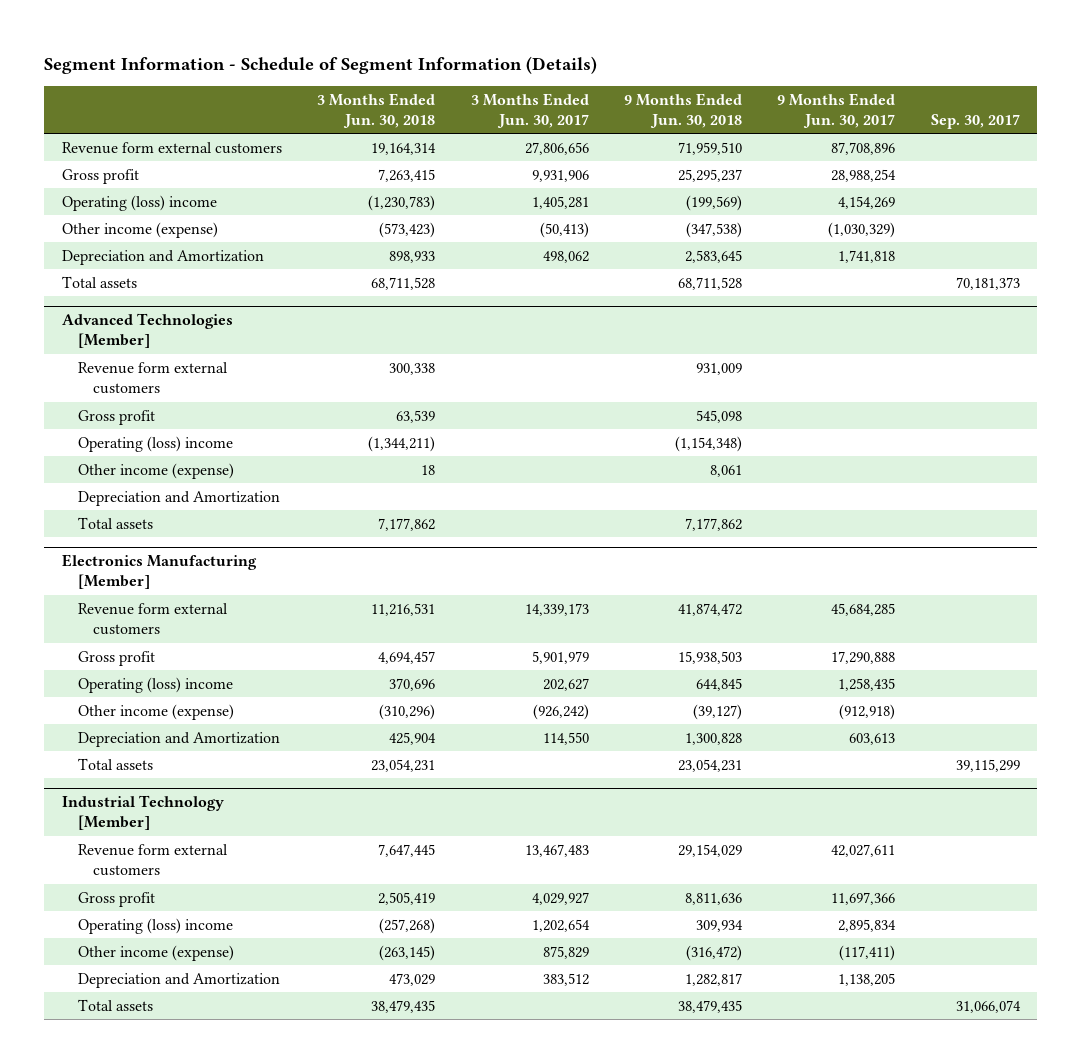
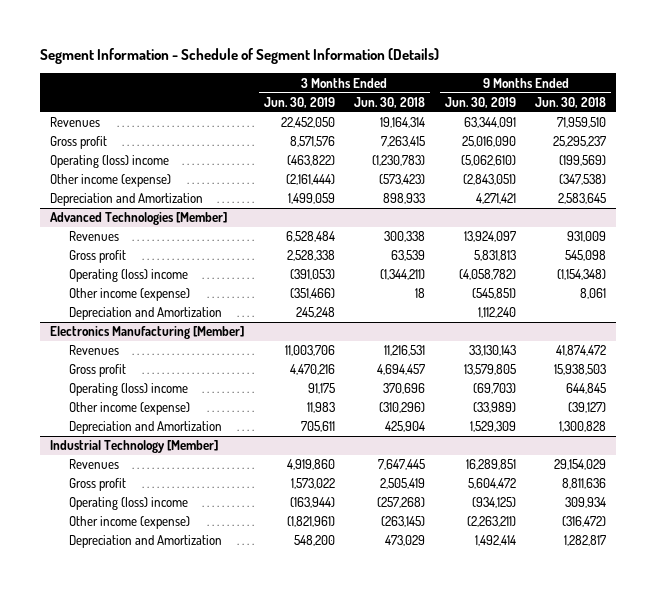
[470,92,589,128] 3 Months Ended Jun. 30, 2017 -> none
[777,92,896,128] 9 Months Ended Jun. 30, 2017 -> none
[930,113,1020,129] Sep. 30, 2017 -> none
none -> [263,97,335,109] Jun. 30, 2019
none -> [444,97,516,109] Jun. 30, 2019
[62,141,283,154] Revenue form external customers -> [49,117,100,128] Revenues
[62,275,138,288] Total assets -> none
[77,361,228,395] Revenue form external customers -> [68,231,119,242] Revenues
[77,516,153,529] Total assets -> none
[77,602,228,636] Revenue form external customers -> [68,345,119,356] Revenues
[77,757,153,770] Total assets -> none
[77,843,228,877] Revenue form external customers -> [68,459,119,470] Revenues
[77,998,153,1011] Total assets -> none

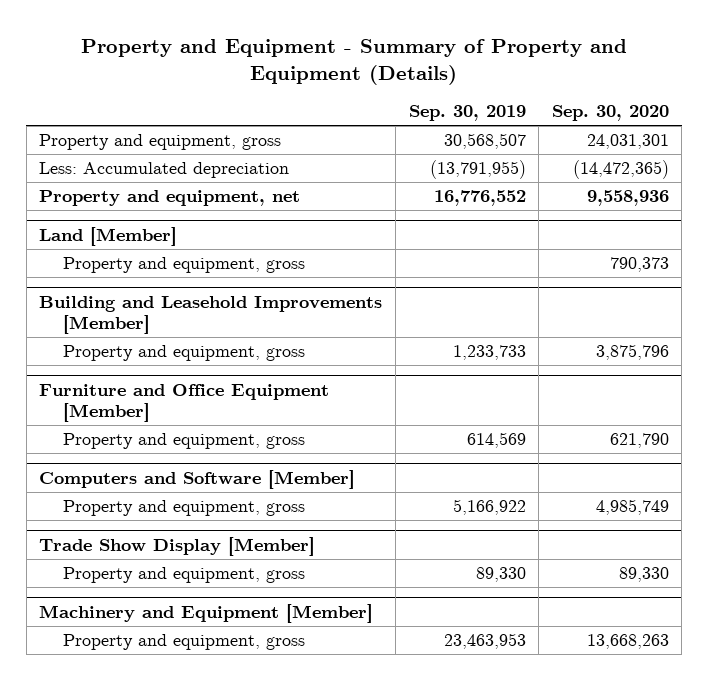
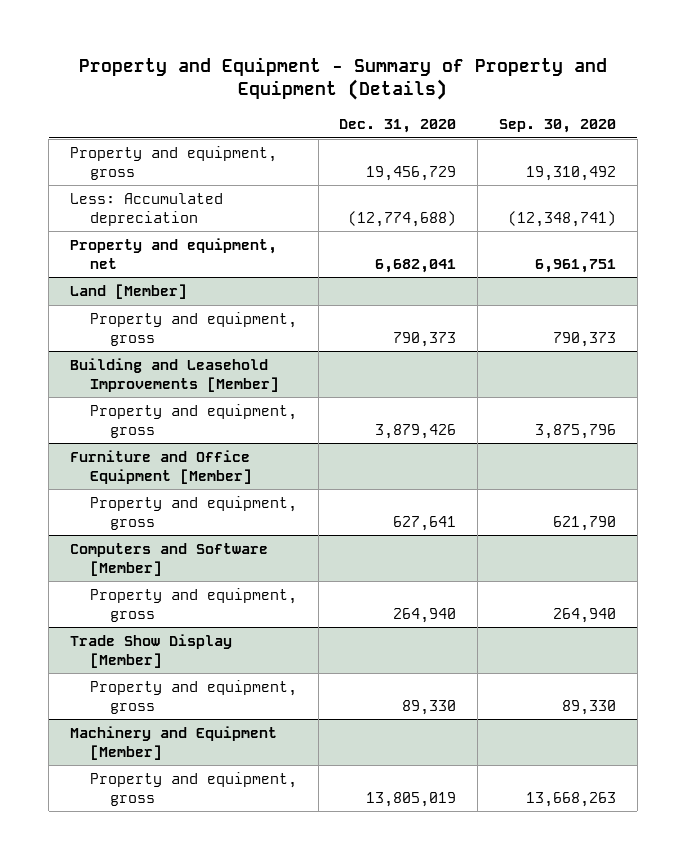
[408,105,526,122] Sep. 30, 2019 -> none
none -> [339,119,457,134] Dec. 31, 2020
[586,133,669,149] 24,031,301 -> [526,165,617,181] 19,310,492
[572,159,669,179] (14,472,365) -> [508,210,617,227] (12,348,741)
[586,189,669,206] 9,558,936 -> [535,258,617,273] 6,961,751
[595,498,669,515] 4,985,749 -> [553,607,617,623] 264,940

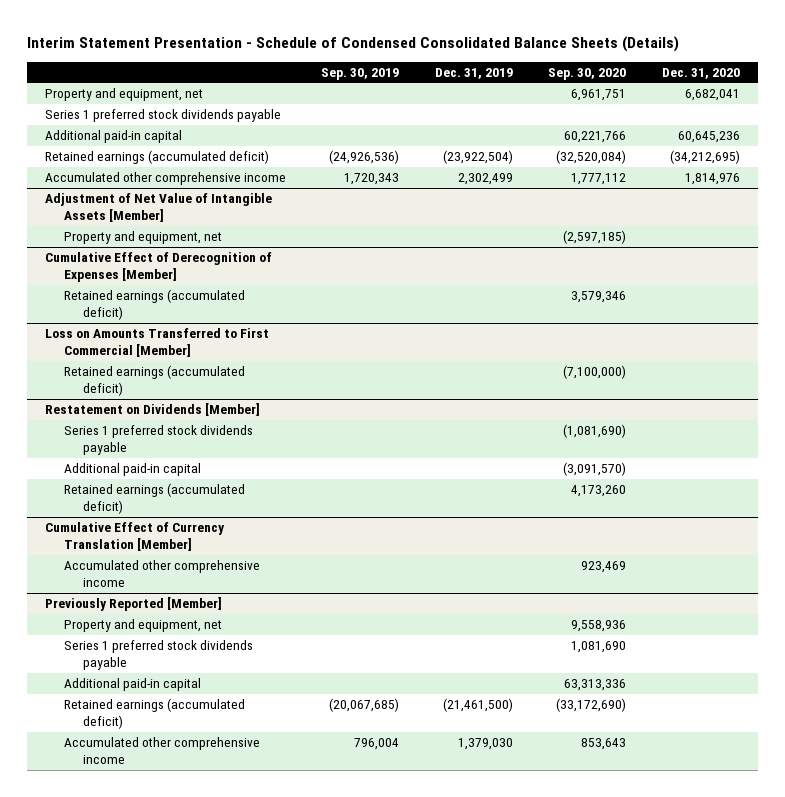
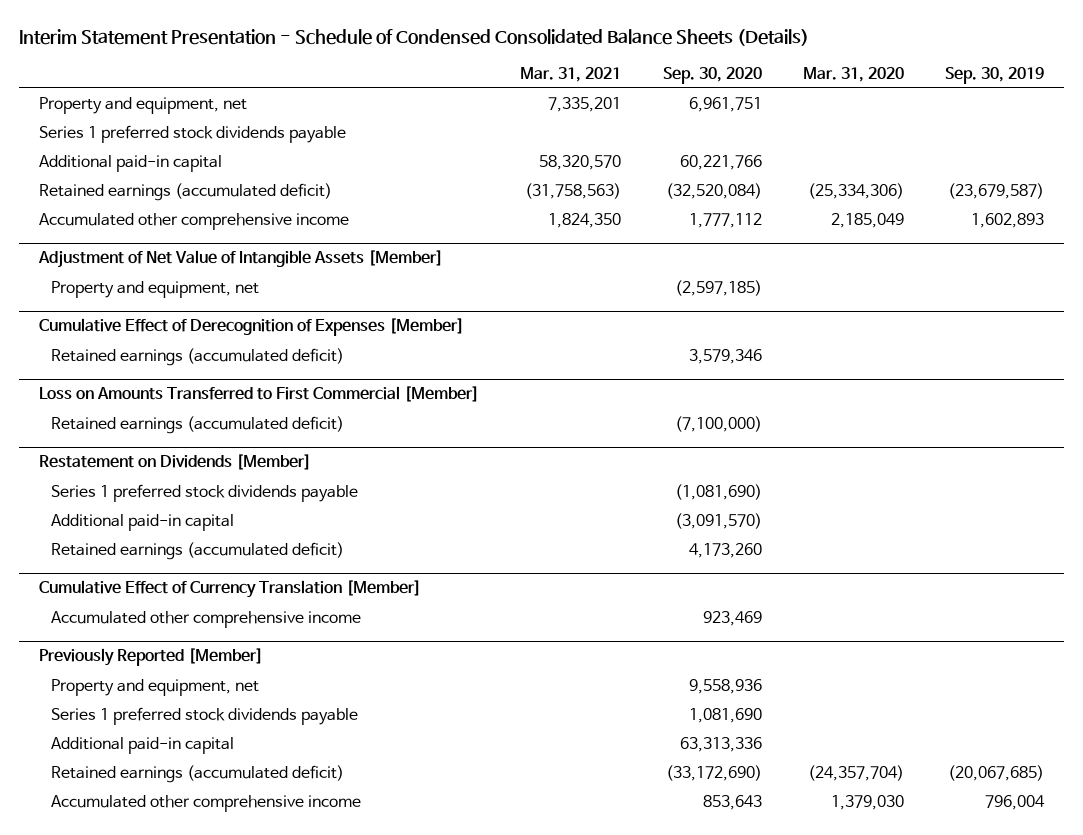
[434,67,513,79] Dec. 31, 2019 -> none
[661,67,740,79] Dec. 31, 2020 -> none
none -> [520,66,622,82] Mar. 31, 2021
none -> [802,66,904,82] Mar. 31, 2020
[329,150,400,165] (24,926,536) -> [947,183,1044,200] (23,679,587)
[344,173,400,186] 1,720,343 -> [970,213,1044,229] 1,602,893

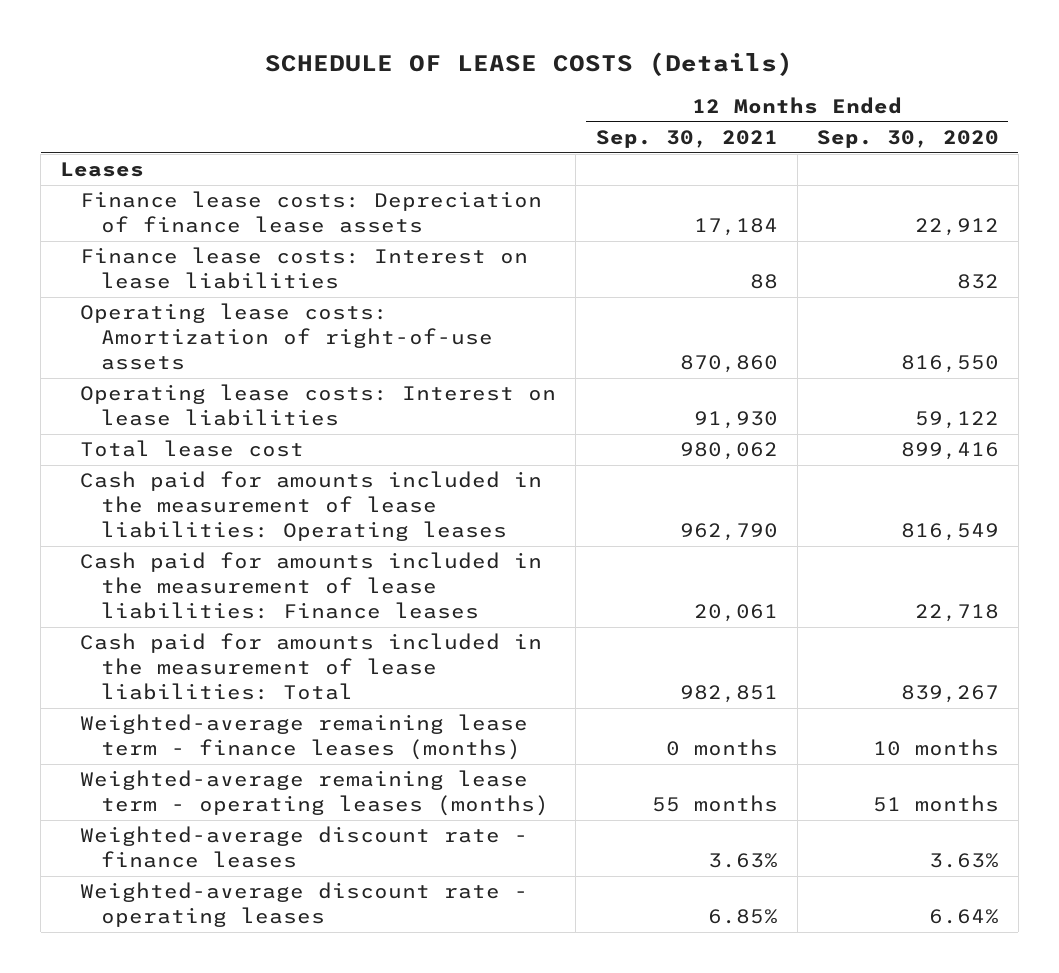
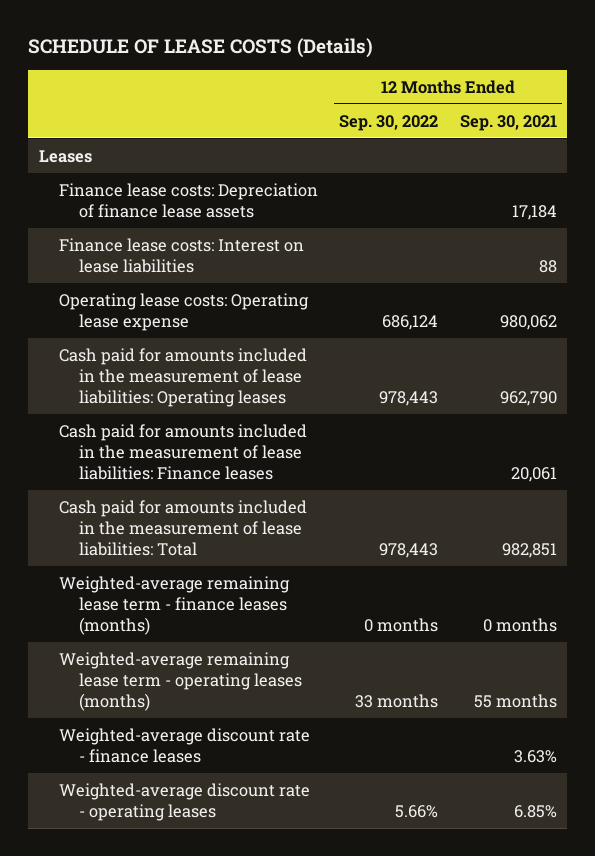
[816,130,999,149] Sep. 30, 2020 -> none
none -> [339,114,439,131] Sep. 30, 2022
[80,303,493,371] Operating lease costs: Amortization of right-of-use assets -> none
[80,440,305,458] Total lease cost -> none
[80,384,557,427] Operating lease costs: Interest on lease liabilities -> [58,292,309,332] Operating lease costs: Operating lease expense
[693,411,778,430] 91,930 -> [499,315,557,331] 980,062

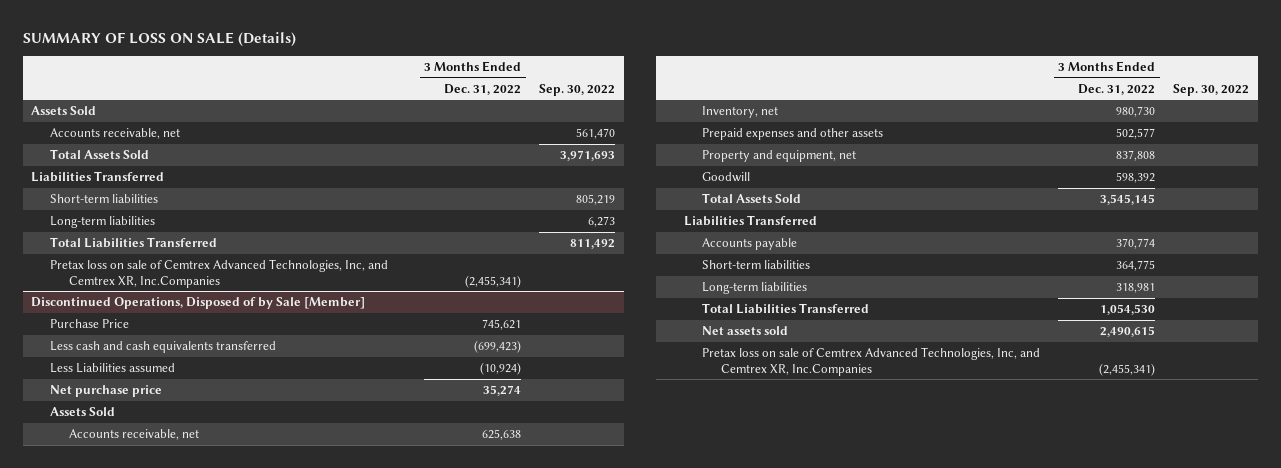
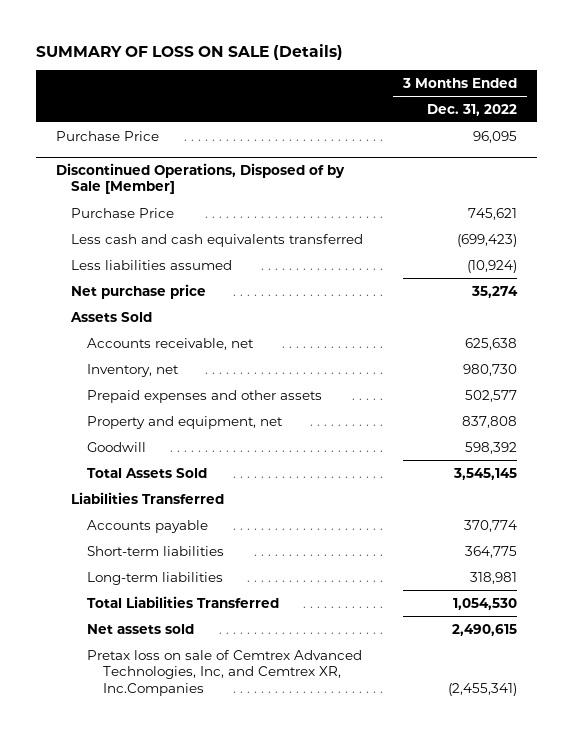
[539,83,616,96] Sep. 30, 2022 -> none
[31,106,97,116] Assets Sold -> none
[50,128,181,140] Accounts receivable, net -> none
[50,149,150,160] Total Assets Sold -> none
[31,171,165,183] Liabilities Transferred -> none
[50,194,159,204] Short-term liabilities -> none
[50,216,156,229] Long-term liabilities -> none
[50,237,218,249] Total Liabilities Transferred -> none
[50,259,389,288] Pretax loss on sale of Cemtrex Advanced Technologies, Inc, and Cemtrex XR, Inc.Companies -> none
none -> [55,130,159,141] Purchase Price
[50,363,176,374] Less Liabilities assumed -> [71,259,233,270] Less liabilities assumed

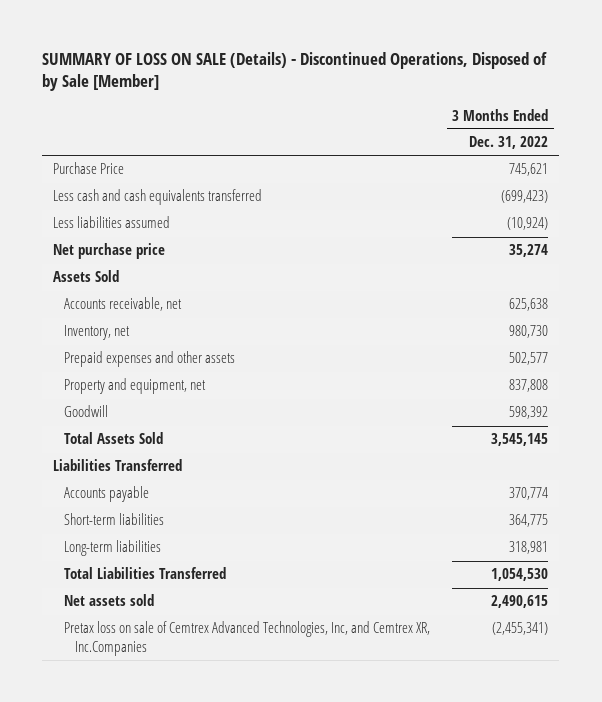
[35,43,343,60] SUMMARY OF LOSS ON SALE (Details) -> [42,51,548,92] SUMMARY OF LOSS ON SALE (Details) - Discontinued Operations, Disposed of by Sale [Member]
[55,130,159,141] Purchase Price -> none
[55,162,345,195] Discontinued Operations, Disposed of by Sale [Member] -> none

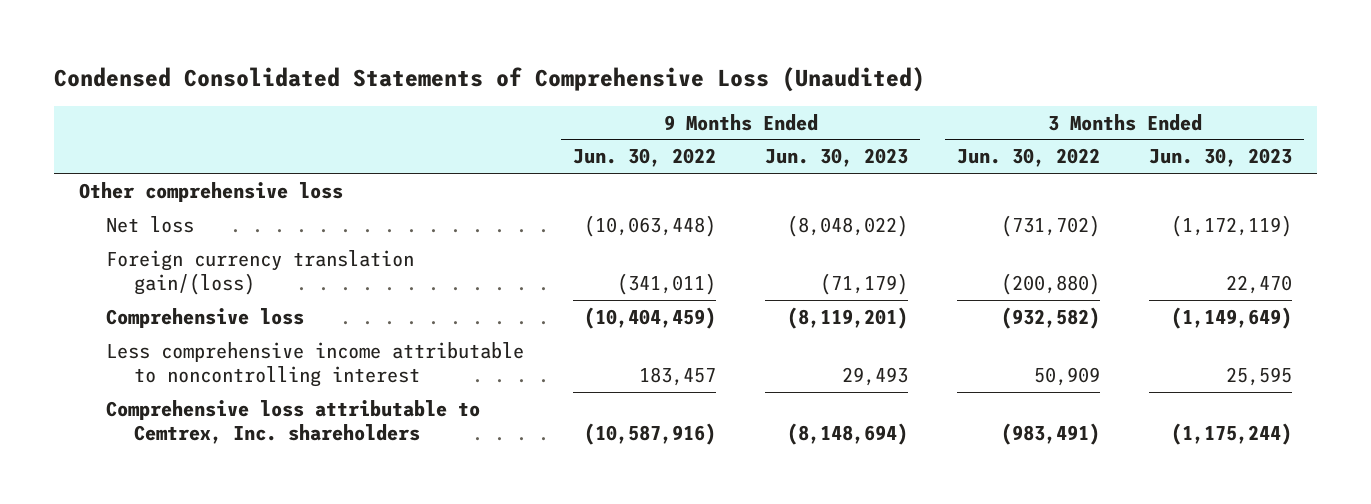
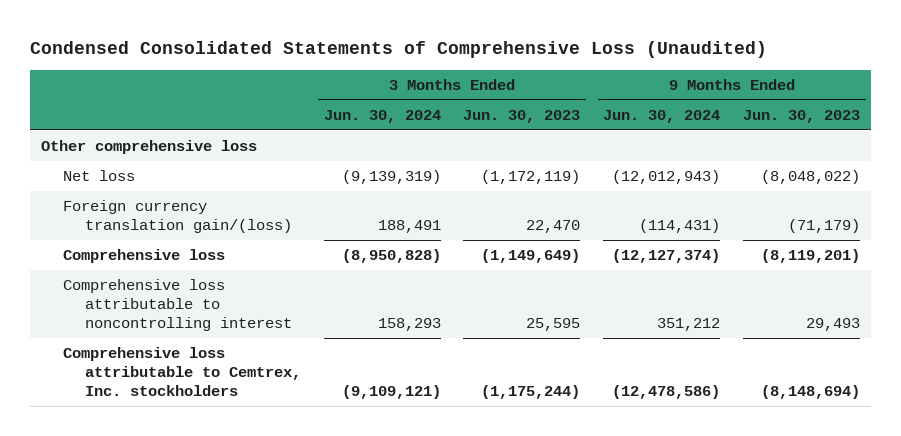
[573,148,717,168] Jun. 30, 2022 -> none
[957,148,1101,168] Jun. 30, 2022 -> none
none -> [323,109,441,123] Jun. 30, 2024
none -> [603,109,721,123] Jun. 30, 2024
[106,341,525,387] Less comprehensive income attributable to noncontrolling interest -> [62,279,292,332] Comprehensive loss attributable to noncontrolling interest
[106,399,481,444] Comprehensive loss attributable to Cemtrex, Inc. shareholders -> [62,347,301,397] Comprehensive loss attributable to Cemtrex, Inc. stockholders

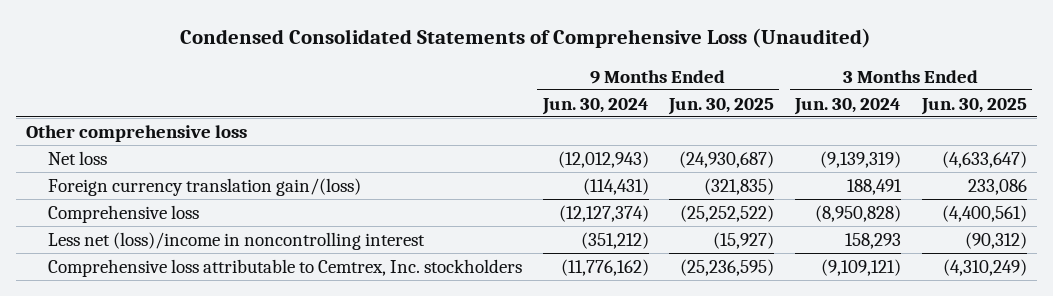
[463,109,581,123] Jun. 30, 2023 -> none
[743,109,861,123] Jun. 30, 2023 -> none
none -> [668,97,775,115] Jun. 30, 2025
none -> [920,97,1027,115] Jun. 30, 2025
[62,279,292,332] Comprehensive loss attributable to noncontrolling interest -> [47,231,425,250] Less net (loss)/income in noncontrolling interest
[657,318,721,332] 351,212 -> [580,231,649,249] (351,212)
[612,385,721,400] (12,478,586) -> [560,258,649,276] (11,776,162)

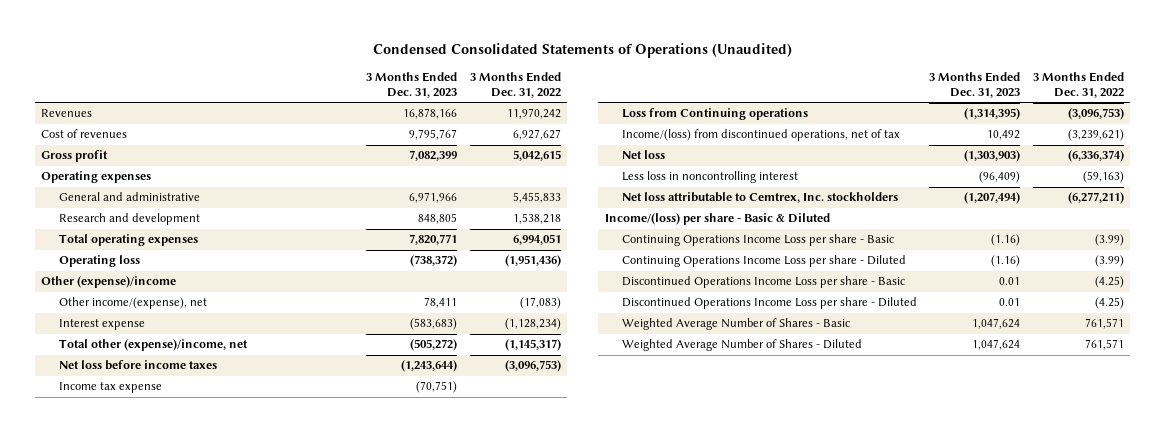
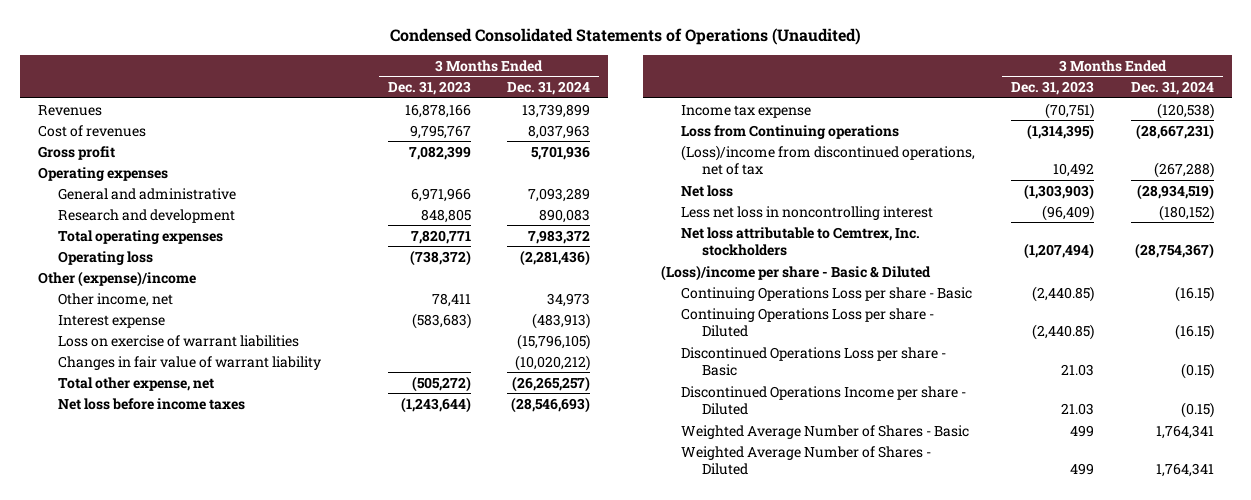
[469,72,561,98] 3 Months Ended Dec. 31, 2022 -> none
none -> [507,81,591,96] Dec. 31, 2024
[58,297,207,310] Other income/(expense), net -> [57,292,173,307] Other income, net
none -> [57,334,299,347] Loss on exercise of warrant liabilities
none -> [57,355,321,370] Changes in fair value of warrant liability
[58,339,248,352] Total other (expense)/income, net -> [57,376,214,391] Total other expense, net
[621,129,900,142] Income/(loss) from discontinued operations, net of tax -> [681,144,976,176] (Loss)/income from discontinued operations, net of tax
[621,171,798,184] Less loss in noncontrolling interest -> [681,205,934,220] Less net loss in noncontrolling interest
[604,213,830,226] Income/(loss) per share - Basic & Diluted -> [661,264,932,281] (Loss)/income per share - Basic & Diluted
[621,234,894,247] Continuing Operations Income Loss per share - Basic -> [681,286,973,301] Continuing Operations Loss per share - Basic
[991,234,1021,247] (1.16) -> [1032,285,1095,302] (2,440.85)
[621,255,906,268] Continuing Operations Income Loss per share - Diluted -> [681,307,935,338] Continuing Operations Loss per share - Diluted
[991,255,1021,268] (1.16) -> [1032,324,1095,341] (2,440.85)
[621,276,905,289] Discontinued Operations Income Loss per share - Basic -> [681,346,947,377] Discontinued Operations Loss per share - Basic
[999,277,1021,286] 0.01 -> [1061,364,1095,377] 21.03
[621,297,917,310] Discontinued Operations Income Loss per share - Diluted -> [681,385,967,416] Discontinued Operations Income per share - Diluted
[999,298,1021,307] 0.01 -> [1061,403,1095,416] 21.03
[972,318,1021,330] 1,047,624 -> [1070,424,1095,437] 499
[972,339,1021,351] 1,047,624 -> [1070,463,1095,476] 499

